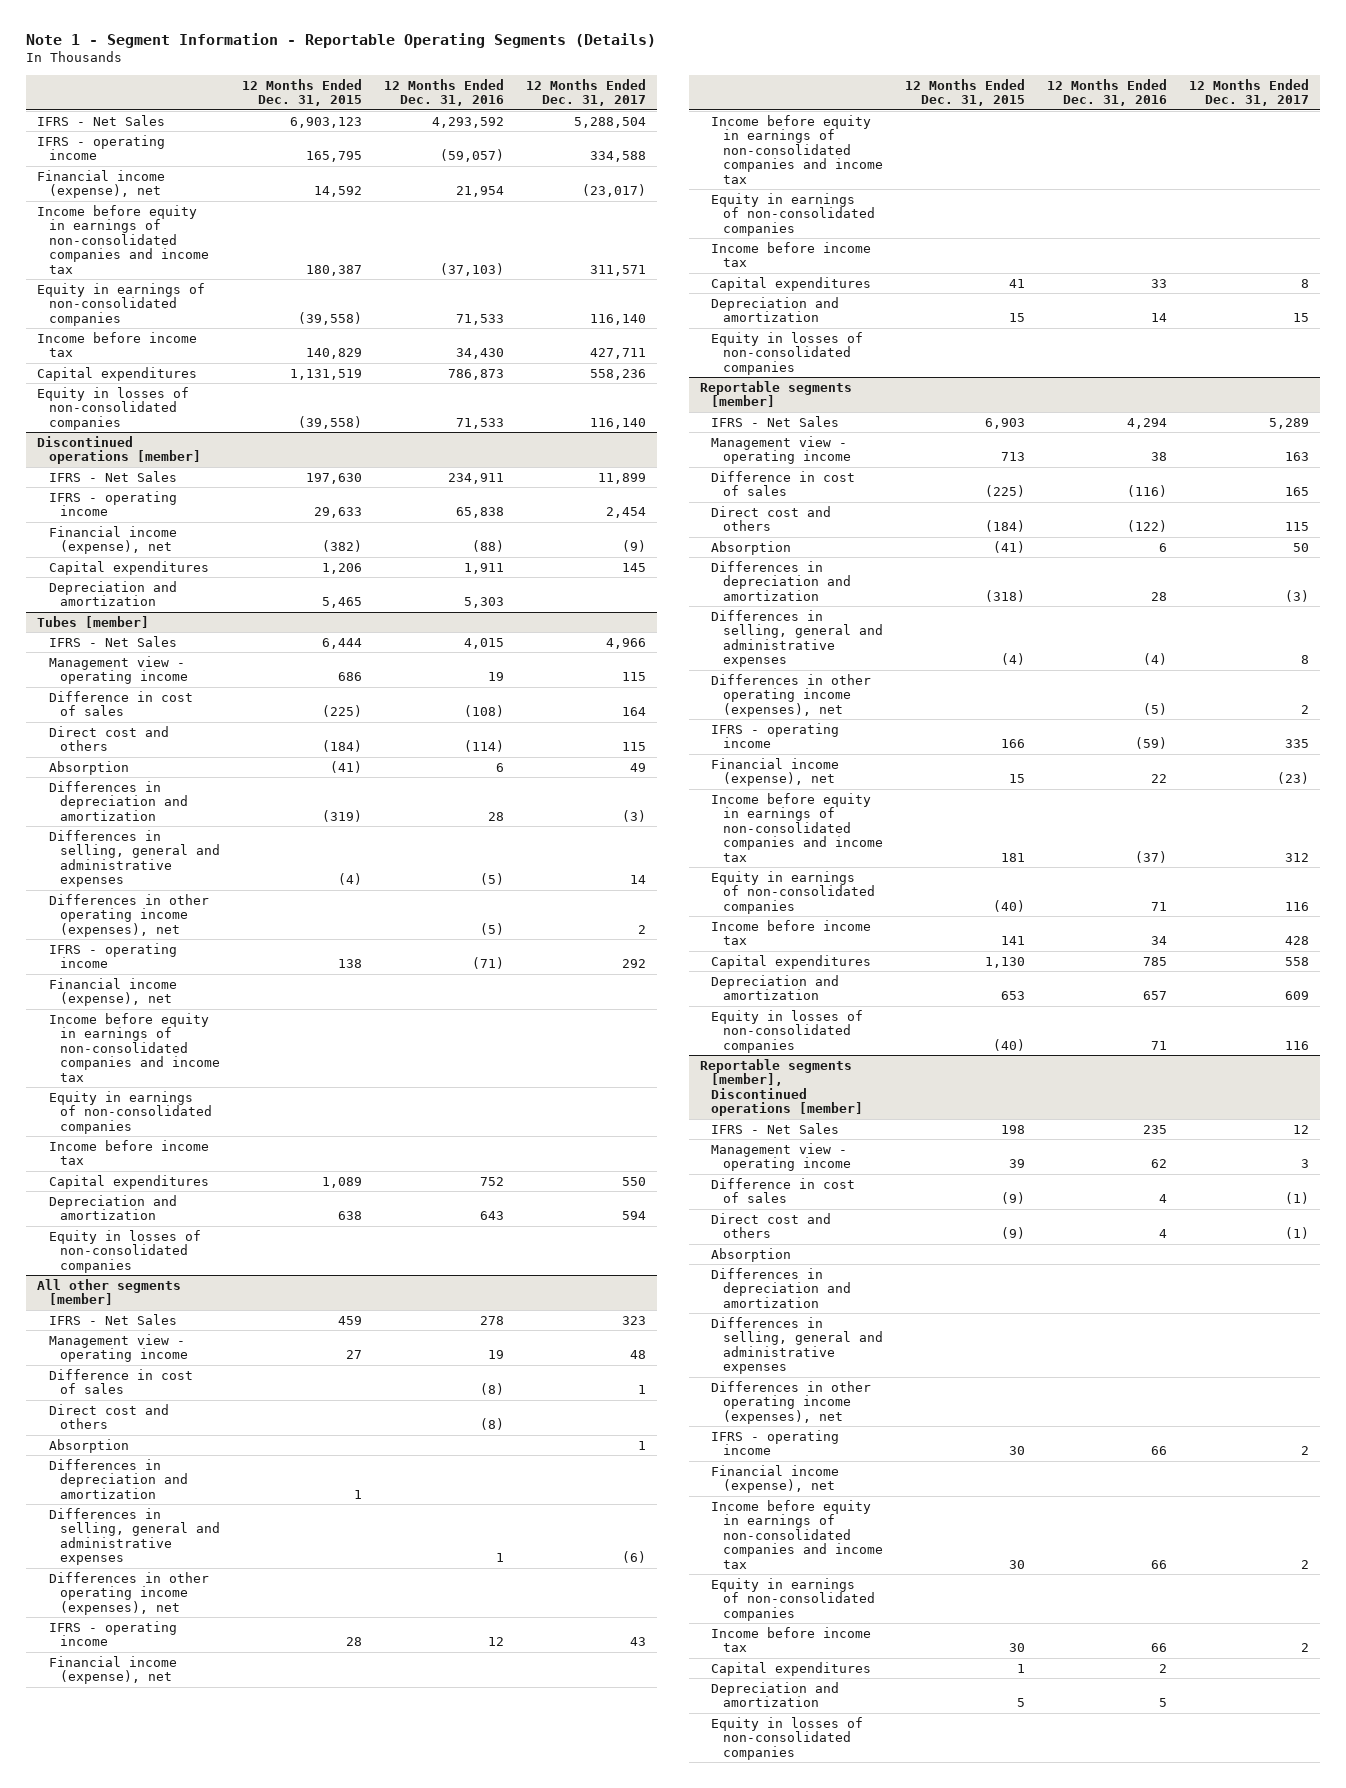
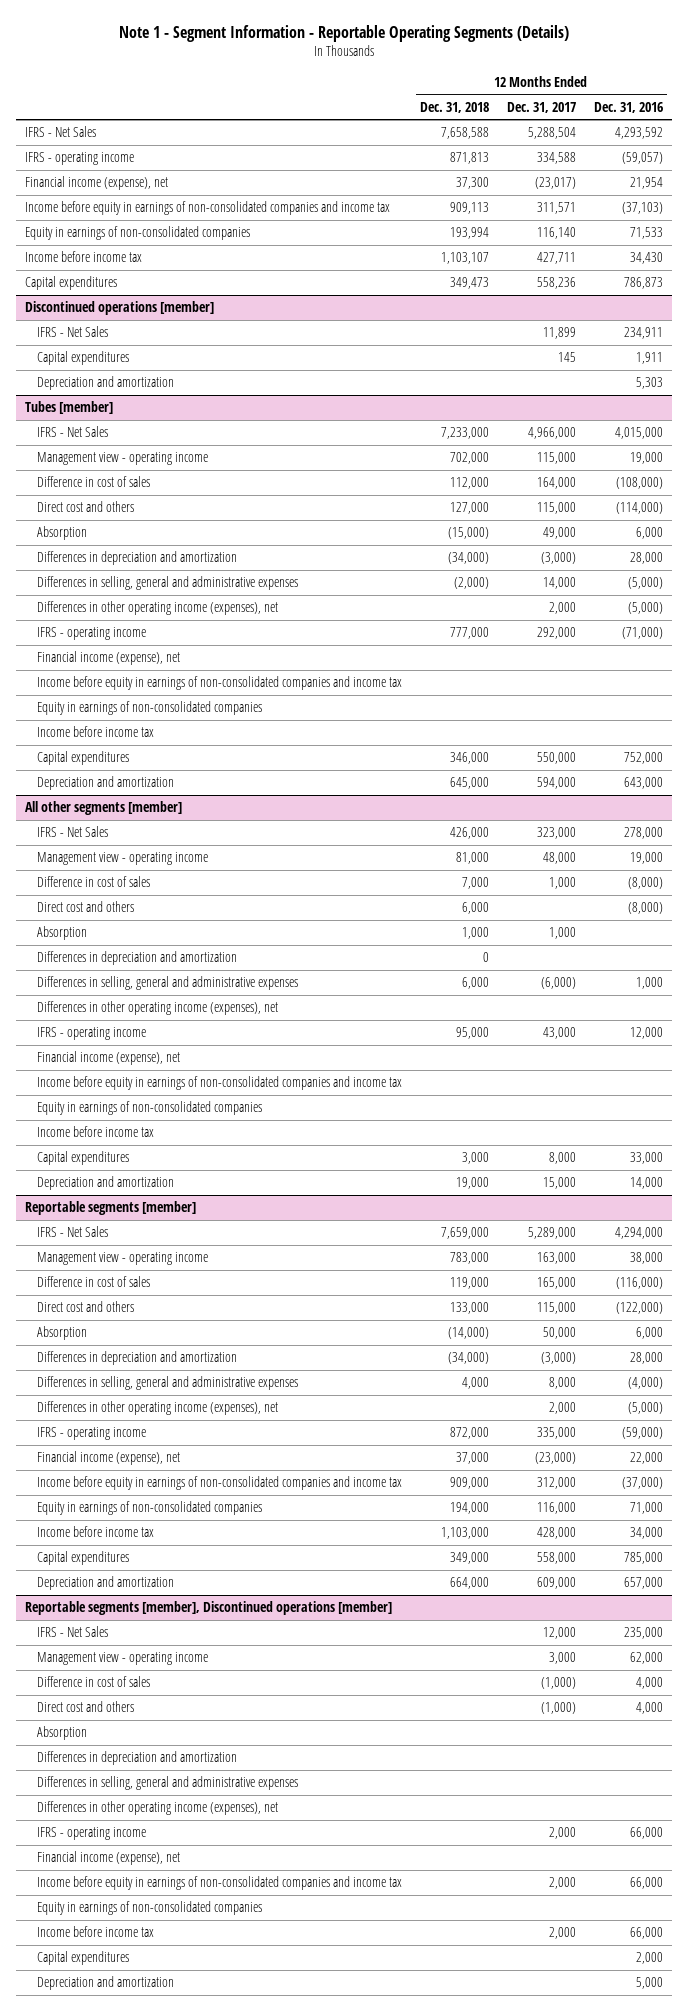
[242,78,363,107] 12 Months Ended Dec. 31, 2015 -> none
none -> [420,101,490,113] Dec. 31, 2018
[37,386,190,430] Equity in losses of non-consolidated companies -> none
[48,490,177,517] IFRS - operating income -> none
[48,525,177,555] Financial income (expense), net -> none
[464,637,505,649] 4,015 -> [614,427,663,440] 4,015,000
[606,637,647,649] 4,966 -> [527,427,576,440] 4,966,000
[488,672,505,682] 19 -> [629,452,663,465] 19,000
[622,672,647,682] 115 -> [536,452,576,465] 115,000
[464,705,505,718] (108) -> [615,477,663,490] (108,000)
[622,707,647,717] 164 -> [536,477,576,490] 164,000
[464,740,505,753] (114) -> [615,502,663,515] (114,000)
[622,742,647,752] 115 -> [536,502,576,515] 115,000
[496,762,505,772] 6 -> [635,527,663,540] 6,000
[630,762,647,772] 49 -> [542,527,576,540] 49,000
[488,811,505,821] 28 -> [629,552,663,565] 28,000
[622,809,647,822] (3) -> [540,552,576,565] (3,000)
[480,873,505,886] (5) -> [627,577,663,590] (5,000)
[630,875,647,885] 14 -> [542,577,576,590] 14,000
[480,922,505,935] (5) -> [627,602,663,615] (5,000)
[638,924,647,934] 2 -> [548,602,576,615] 2,000
[472,957,505,970] (71) -> [621,627,663,640] (71,000)
[622,959,647,969] 292 -> [536,627,576,640] 292,000
[48,1229,201,1273] Equity in losses of non-consolidated companies -> none
[480,1176,505,1186] 752 -> [623,752,663,765] 752,000
[622,1176,647,1186] 550 -> [536,752,576,765] 550,000
[480,1211,505,1221] 643 -> [623,777,663,790] 643,000
[622,1211,647,1221] 594 -> [536,777,576,790] 594,000
[480,1315,505,1325] 278 -> [623,827,663,840] 278,000
[622,1315,647,1325] 323 -> [536,827,576,840] 323,000
[488,1350,505,1360] 19 -> [629,852,663,865] 19,000
[630,1350,647,1360] 48 -> [542,852,576,865] 48,000
[480,1383,505,1396] (8) -> [627,877,663,890] (8,000)
[638,1385,647,1395] 1 -> [548,877,576,890] 1,000
[480,1418,505,1431] (8) -> [627,902,663,915] (8,000)
[638,1440,647,1450] 1 -> [548,927,576,940] 1,000
[496,1553,505,1563] 1 -> [635,977,663,990] 1,000
[622,1551,647,1564] (6) -> [540,977,576,990] (6,000)
[488,1637,505,1647] 12 -> [629,1027,663,1040] 12,000
[630,1637,647,1647] 43 -> [542,1027,576,1040] 43,000
[711,331,864,375] Equity in losses of non-consolidated companies -> none
[1150,278,1167,288] 33 -> [629,1152,663,1165] 33,000
[1300,278,1309,288] 8 -> [548,1152,576,1165] 8,000
[1150,313,1167,323] 14 -> [629,1177,663,1190] 14,000
[1292,313,1309,323] 15 -> [542,1177,576,1190] 15,000
[711,1009,864,1053] Equity in losses of non-consolidated companies -> none
[1126,417,1167,429] 4,294 -> [614,1227,663,1240] 4,294,000
[1268,417,1309,429] 5,289 -> [527,1227,576,1240] 5,289,000
[1150,452,1167,462] 38 -> [629,1252,663,1265] 38,000
[1284,452,1309,462] 163 -> [536,1252,576,1265] 163,000
[1126,485,1167,498] (116) -> [615,1277,663,1290] (116,000)
[1284,487,1309,497] 165 -> [536,1277,576,1290] 165,000
[1126,520,1167,533] (122) -> [615,1302,663,1315] (122,000)
[1284,522,1309,532] 115 -> [536,1302,576,1315] 115,000
[1158,542,1167,552] 6 -> [635,1327,663,1340] 6,000
[1292,542,1309,552] 50 -> [542,1327,576,1340] 50,000
[1150,591,1167,601] 28 -> [629,1352,663,1365] 28,000
[1284,589,1309,602] (3) -> [540,1352,576,1365] (3,000)
[1142,653,1167,666] (4) -> [627,1377,663,1390] (4,000)
[1300,655,1309,665] 8 -> [548,1377,576,1390] 8,000
[1142,702,1167,715] (5) -> [627,1402,663,1415] (5,000)
[1300,704,1309,714] 2 -> [548,1402,576,1415] 2,000
[1134,737,1167,750] (59) -> [621,1427,663,1440] (59,000)
[1284,739,1309,749] 335 -> [536,1427,576,1440] 335,000
[1150,774,1167,784] 22 -> [629,1452,663,1465] 22,000
[1276,772,1309,785] (23) -> [534,1452,576,1465] (23,000)
[1134,850,1167,863] (37) -> [621,1477,663,1490] (37,000)
[1284,852,1309,862] 312 -> [536,1477,576,1490] 312,000
[1150,901,1167,911] 71 -> [629,1502,663,1515] 71,000
[1284,901,1309,911] 116 -> [536,1502,576,1515] 116,000
[1150,936,1167,946] 34 -> [629,1527,663,1540] 34,000
[1284,936,1309,946] 428 -> [536,1527,576,1540] 428,000
[1142,956,1167,966] 785 -> [623,1552,663,1565] 785,000
[1284,956,1309,966] 558 -> [536,1552,576,1565] 558,000
[1142,991,1167,1001] 657 -> [623,1577,663,1590] 657,000
[1284,991,1309,1001] 609 -> [536,1577,576,1590] 609,000
[1142,1124,1167,1134] 235 -> [623,1627,663,1640] 235,000
[1292,1124,1309,1134] 12 -> [542,1627,576,1640] 12,000
[1150,1159,1167,1169] 62 -> [629,1652,663,1665] 62,000
[1300,1159,1309,1169] 3 -> [548,1652,576,1665] 3,000
[1158,1194,1167,1204] 4 -> [635,1677,663,1690] 4,000
[1284,1192,1309,1205] (1) -> [540,1677,576,1690] (1,000)
[1158,1229,1167,1239] 4 -> [635,1702,663,1715] 4,000
[1284,1227,1309,1240] (1) -> [540,1702,576,1715] (1,000)
[1150,1446,1167,1456] 66 -> [629,1827,663,1840] 66,000
[1300,1446,1309,1456] 2 -> [548,1827,576,1840] 2,000
[1150,1559,1167,1569] 66 -> [629,1877,663,1890] 66,000
[1300,1559,1309,1569] 2 -> [548,1877,576,1890] 2,000
[711,1716,864,1760] Equity in losses of non-consolidated companies -> none
[1150,1643,1167,1653] 66 -> [629,1927,663,1940] 66,000
[1300,1643,1309,1653] 2 -> [548,1927,576,1940] 2,000
[1158,1663,1167,1673] 2 -> [635,1952,663,1965] 2,000
[1158,1698,1167,1708] 5 -> [635,1977,663,1990] 5,000

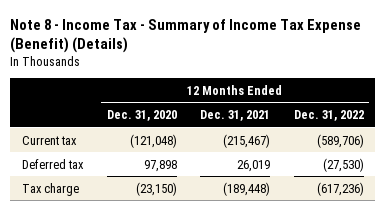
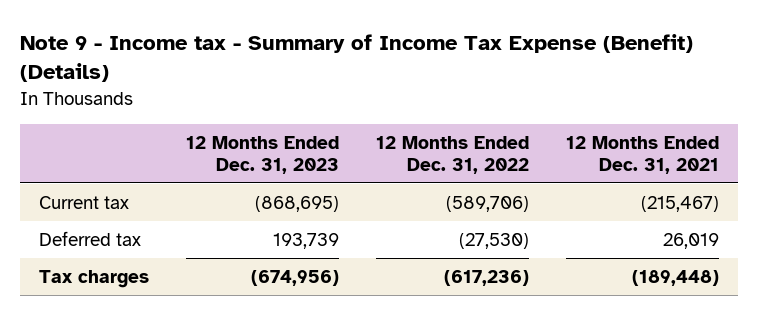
[10,18,362,53] Note 8 - Income Tax - Summary of Income Tax Expense (Benefit) (Details) -> [20,33,694,83] Note 9 - Income tax - Summary of Income Tax Expense (Benefit) (Details)
[106,109,177,121] Dec. 31, 2020 -> none
none -> [185,136,339,175] 12 Months Ended Dec. 31, 2023
[22,182,80,196] Tax charge -> [38,269,149,288] Tax charges

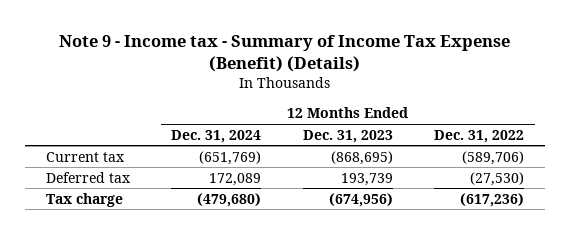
[566,136,720,175] 12 Months Ended Dec. 31, 2021 -> none
none -> [171,129,262,143] Dec. 31, 2024
[38,269,149,288] Tax charges -> [45,192,123,207] Tax charge

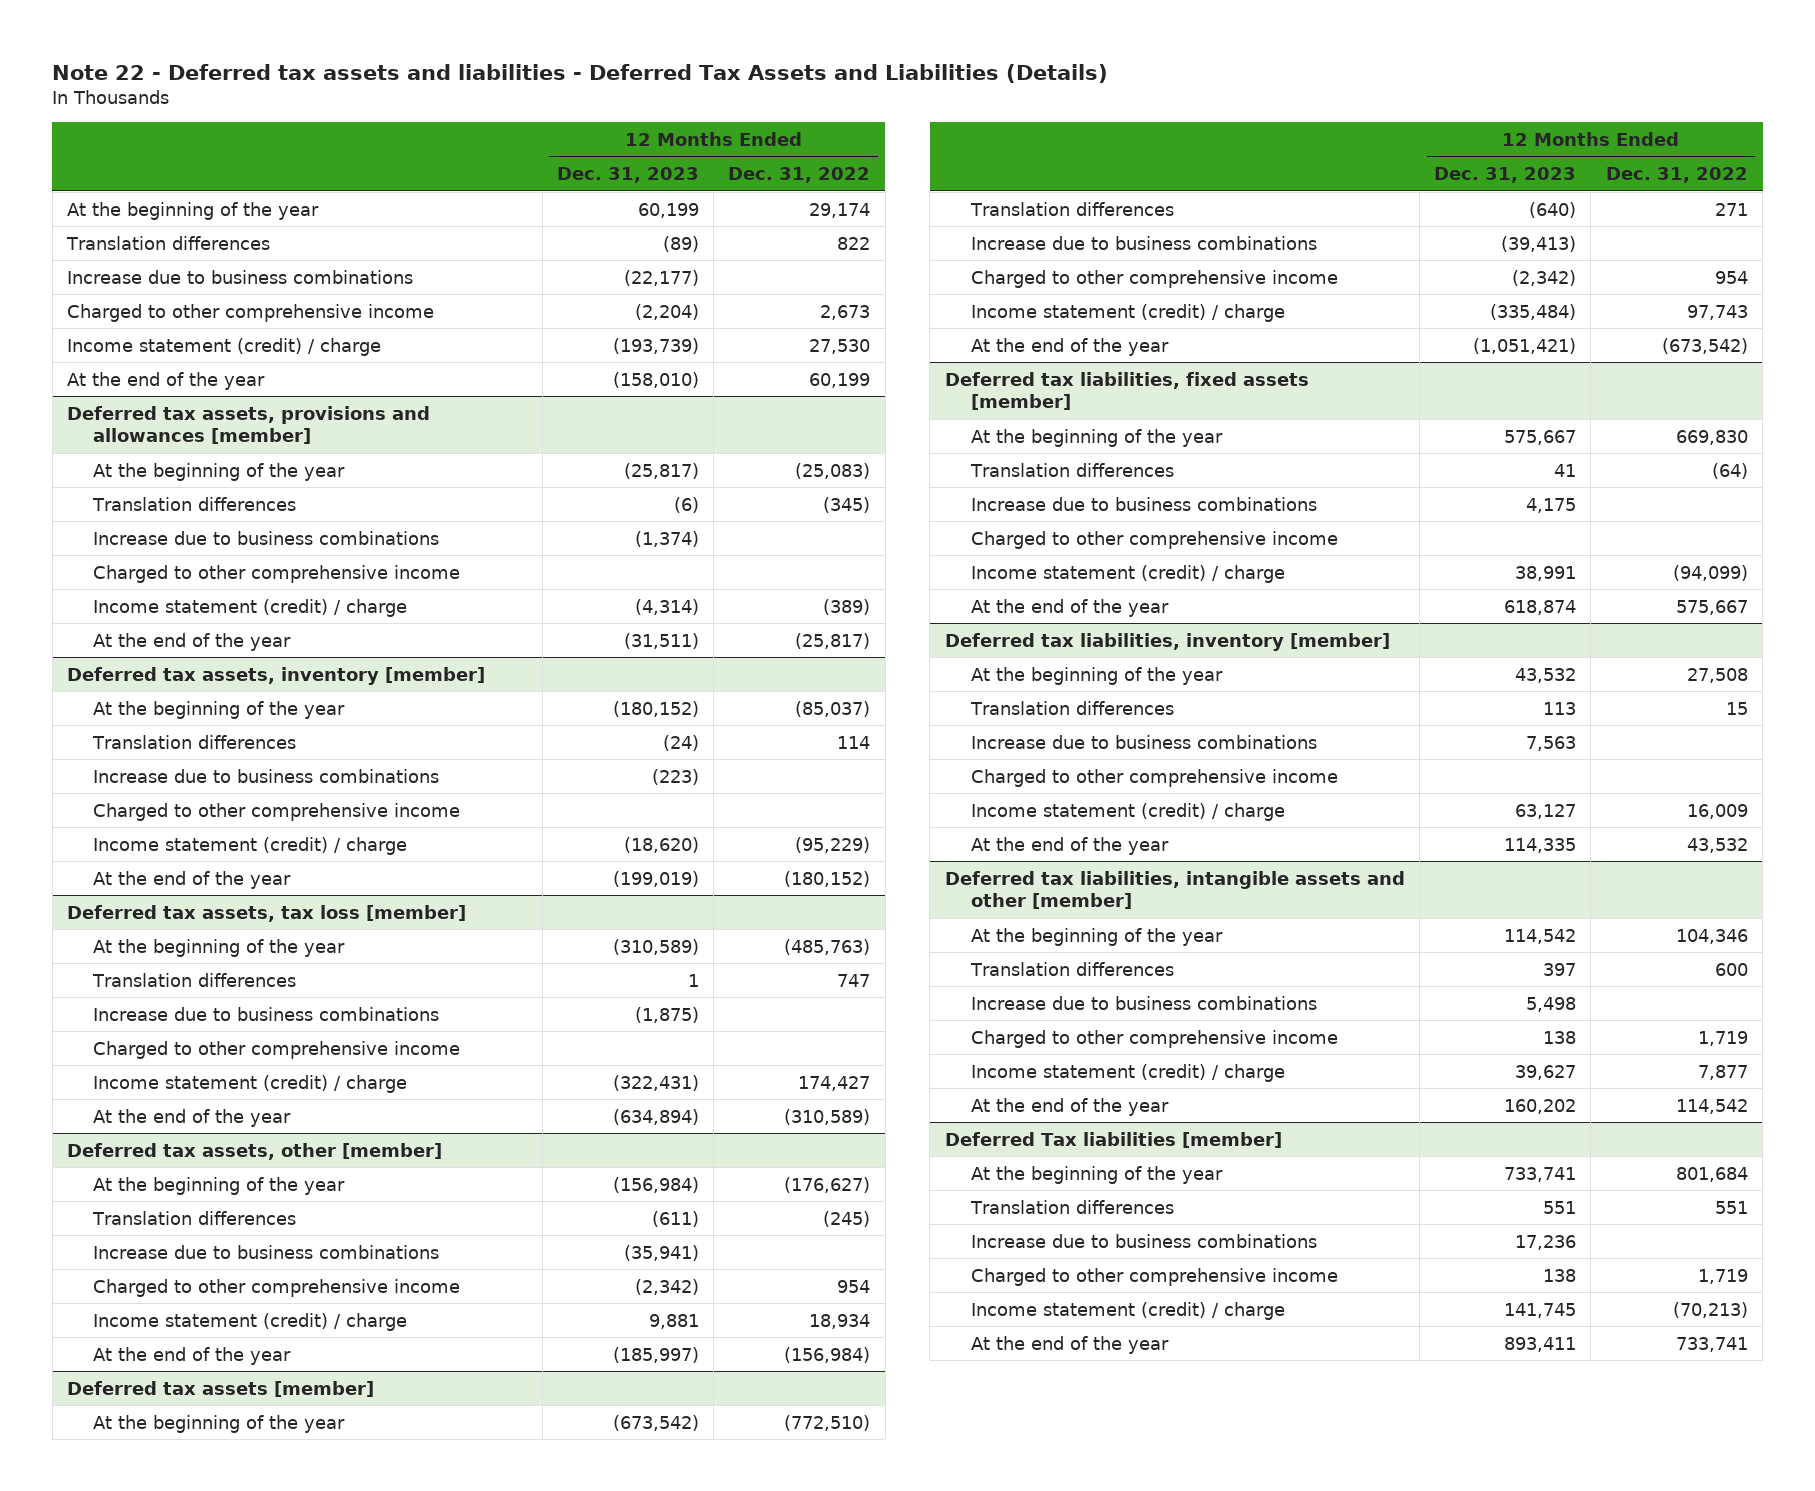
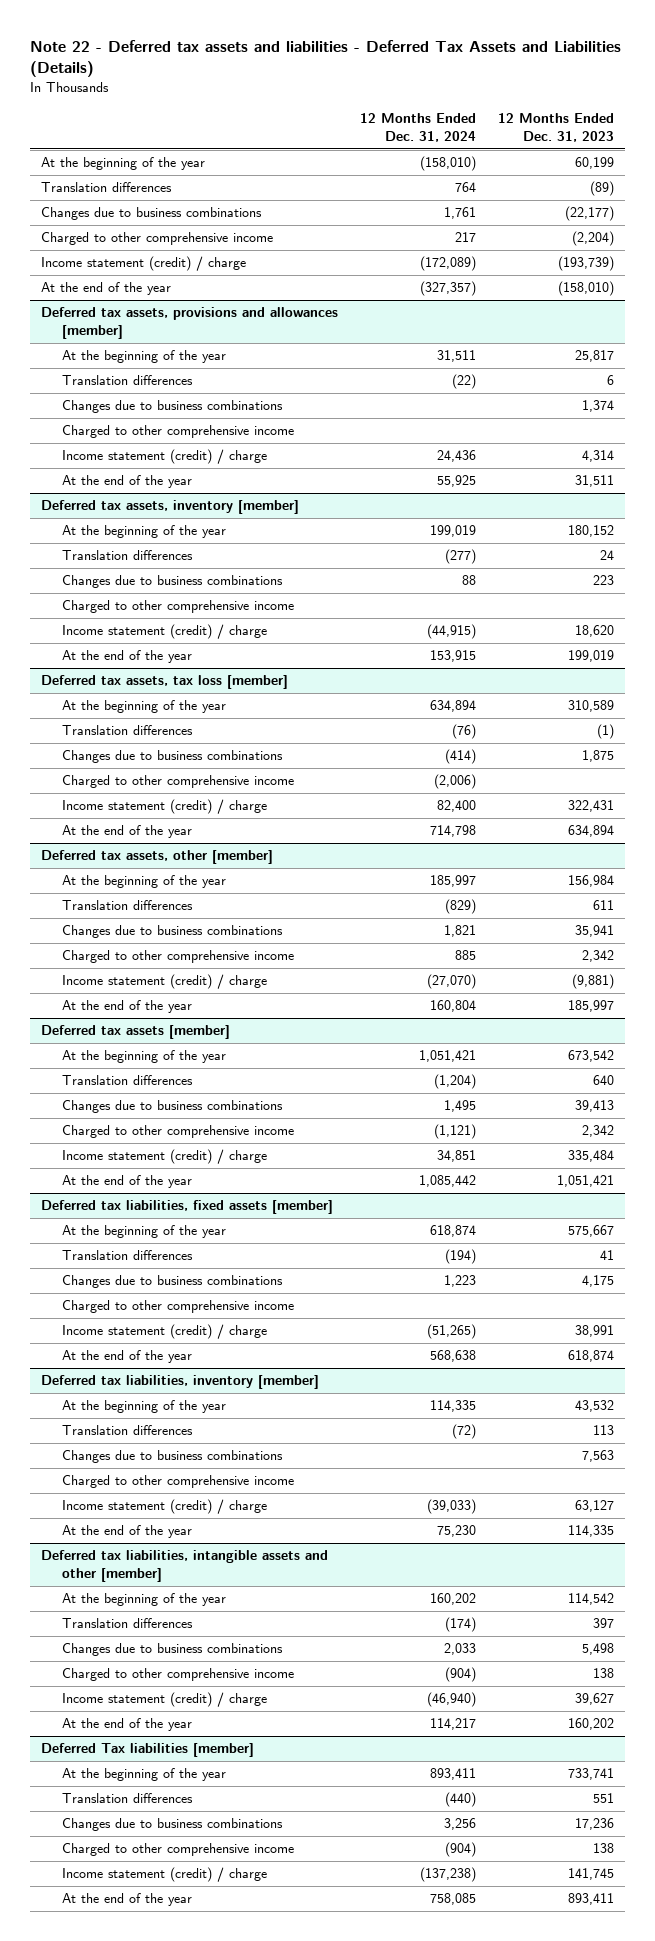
[728,167,871,184] Dec. 31, 2022 -> none
none -> [359,113,476,143] 12 Months Ended Dec. 31, 2024
[67,269,414,284] Increase due to business combinations -> [41,207,263,221] Changes due to business combinations
[623,462,699,479] (25,817) -> [574,350,614,363] 25,817
[673,496,699,513] (6) -> [606,375,614,386] 6
[93,530,440,545] Increase due to business combinations -> [62,400,284,414] Changes due to business combinations
[634,530,699,547] (1,374) -> [581,400,614,413] 1,374
[634,598,699,615] (4,314) -> [581,450,614,463] 4,314
[623,632,699,649] (31,511) -> [574,475,614,488] 31,511
[612,700,699,717] (180,152) -> [567,525,614,538] 180,152
[662,734,699,751] (24) -> [599,550,614,561] 24
[93,768,440,783] Increase due to business combinations -> [62,575,284,589] Changes due to business combinations
[651,768,699,785] (223) -> [592,575,614,586] 223
[623,836,699,853] (18,620) -> [574,625,614,638] 18,620
[612,870,699,887] (199,019) -> [567,650,614,663] 199,019
[612,938,699,955] (310,589) -> [567,700,614,713] 310,589
[687,973,699,987] 1 -> [596,724,614,740] (1)
[93,1006,440,1021] Increase due to business combinations -> [62,750,284,764] Changes due to business combinations
[634,1006,699,1023] (1,875) -> [581,750,614,763] 1,875
[612,1074,699,1091] (322,431) -> [567,800,614,813] 322,431
[612,1108,699,1125] (634,894) -> [567,825,614,838] 634,894
[612,1176,699,1193] (156,984) -> [567,875,614,888] 156,984
[651,1210,699,1227] (611) -> [592,900,614,911] 611
[93,1244,440,1259] Increase due to business combinations -> [62,925,284,939] Changes due to business combinations
[623,1244,699,1261] (35,941) -> [574,925,614,938] 35,941
[634,1278,699,1295] (2,342) -> [581,950,614,963] 2,342
[648,1313,699,1329] 9,881 -> [571,974,614,990] (9,881)
[612,1346,699,1363] (185,997) -> [567,1000,614,1013] 185,997
[612,1414,699,1431] (673,542) -> [567,1050,614,1063] 673,542
[1529,201,1577,218] (640) -> [592,1075,614,1086] 640
[970,235,1317,250] Increase due to business combinations -> [62,1100,284,1114] Changes due to business combinations
[1501,235,1577,252] (39,413) -> [574,1100,614,1113] 39,413
[1512,269,1577,286] (2,342) -> [581,1125,614,1138] 2,342
[1490,303,1577,320] (335,484) -> [567,1150,614,1163] 335,484
[1473,337,1577,354] (1,051,421) -> [556,1175,614,1188] 1,051,421
[970,496,1317,511] Increase due to business combinations -> [62,1275,284,1289] Changes due to business combinations
[970,734,1317,749] Increase due to business combinations -> [62,1450,284,1464] Changes due to business combinations
[970,995,1317,1010] Increase due to business combinations -> [62,1643,284,1657] Changes due to business combinations
[970,1233,1317,1248] Increase due to business combinations -> [62,1818,284,1832] Changes due to business combinations

